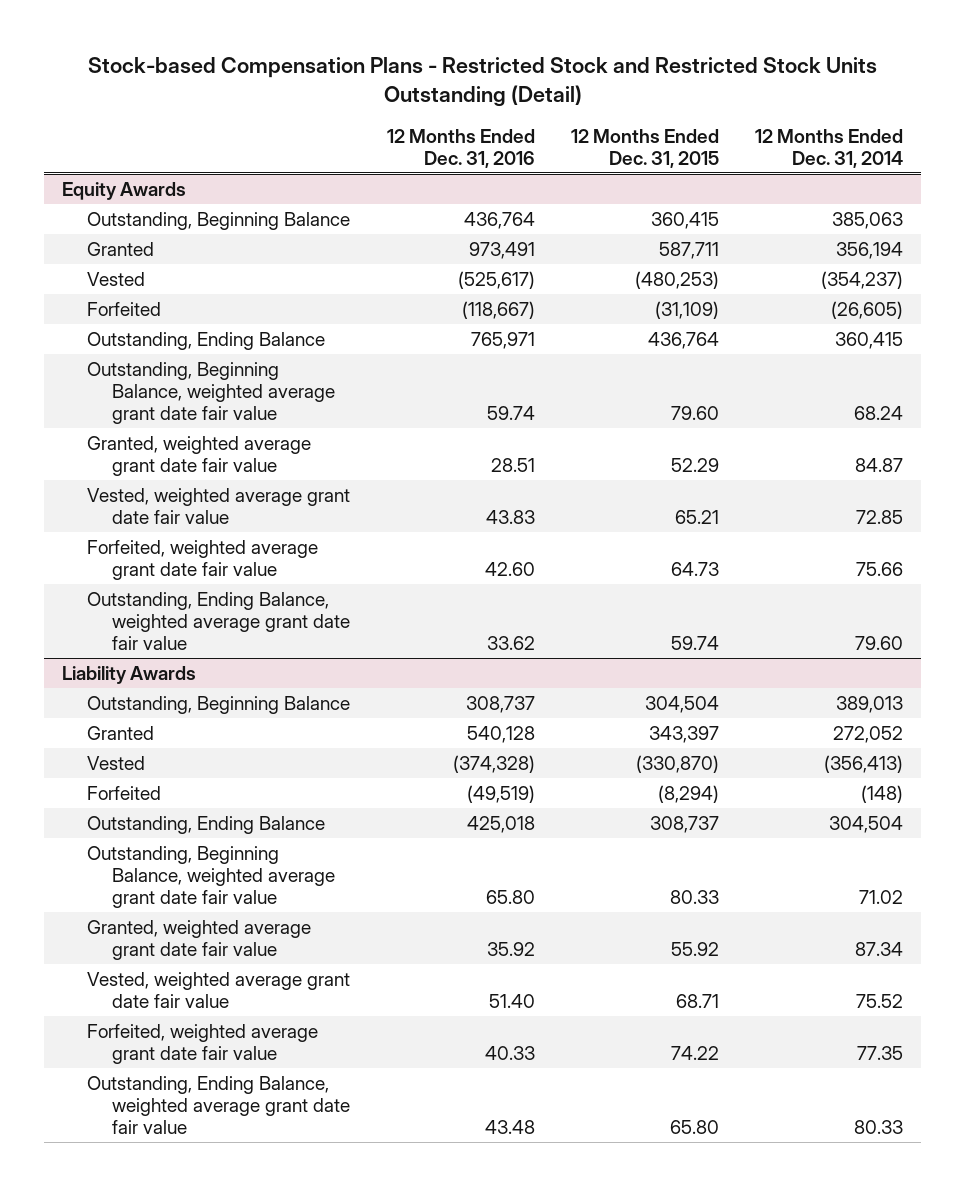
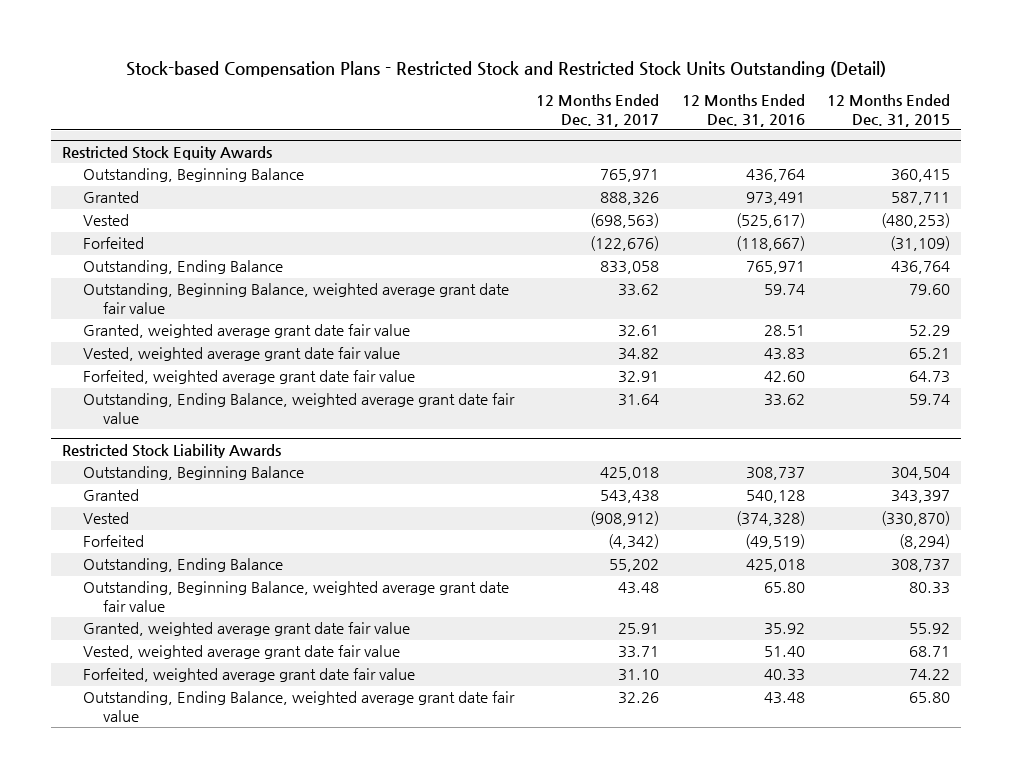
[755,128,904,168] 12 Months Ended Dec. 31, 2014 -> none
none -> [536,93,660,127] 12 Months Ended Dec. 31, 2017
[61,181,186,200] Equity Awards -> [62,145,273,160] Restricted Stock Equity Awards
[61,665,196,684] Liability Awards -> [62,443,282,458] Restricted Stock Liability Awards

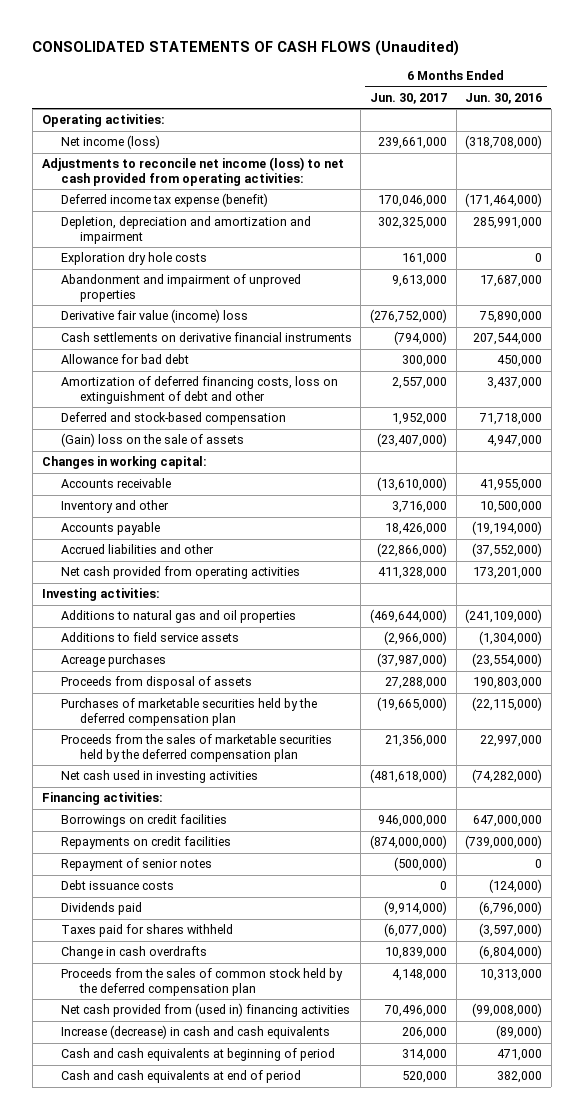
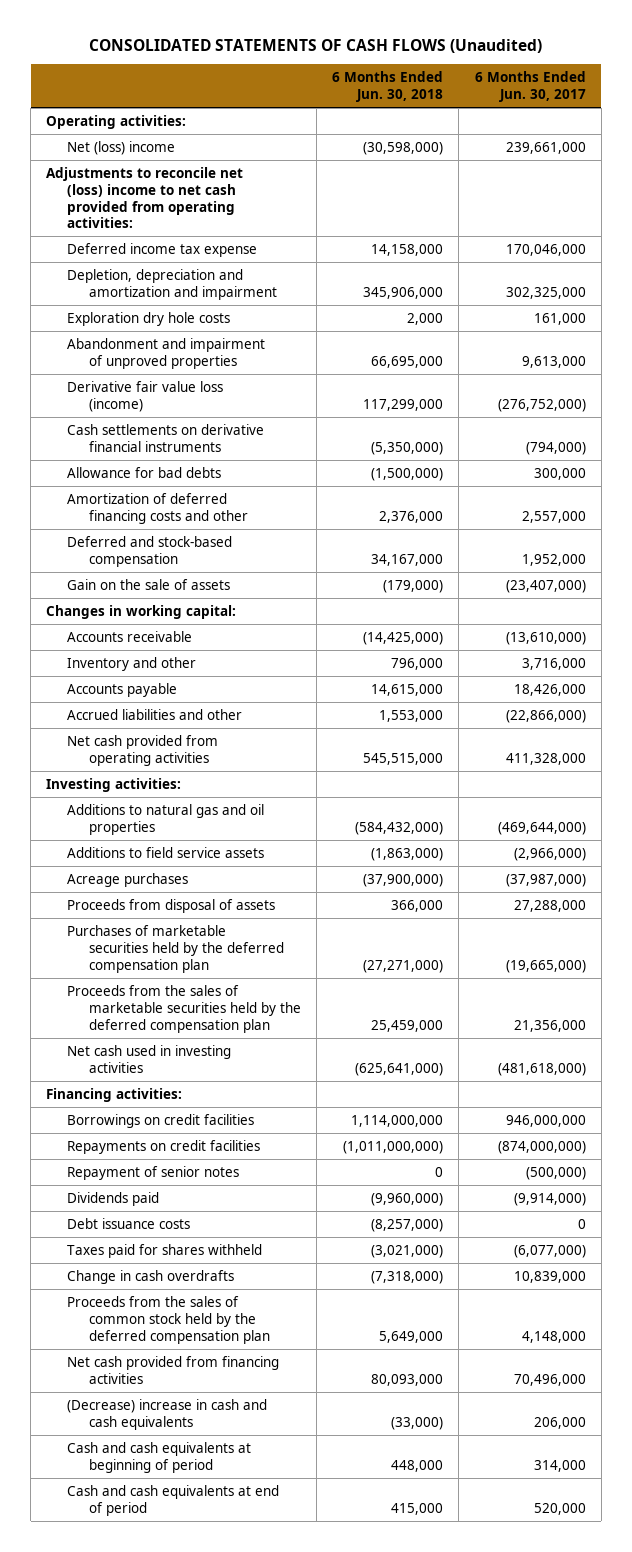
[465,92,543,104] Jun. 30, 2016 -> none
none -> [332,71,444,103] 6 Months Ended Jun. 30, 2018
[60,135,160,150] Net income (loss) -> [67,140,176,155] Net (loss) income
[41,157,344,186] Adjustments to reconcile net income (loss) to net cash provided from operating activities: -> [46,166,244,229] Adjustments to reconcile net (loss) income to net cash provided from operating activities:
[60,193,268,208] Deferred income tax expense (benefit) -> [67,242,258,257] Deferred income tax expense
[60,309,248,324] Derivative fair value (income) loss -> [67,380,224,412] Derivative fair value loss (income)
[60,354,189,365] Allowance for bad debt -> [67,466,222,478] Allowance for bad debts
[60,376,338,404] Amortization of deferred financing costs, loss on extinguishment of debt and other -> [67,492,248,524] Amortization of deferred financing costs and other
[60,433,244,448] (Gain) loss on the sale of assets -> [67,578,231,590] Gain on the sale of assets
[60,880,174,891] Debt issuance costs -> [67,1217,191,1229] Debt issuance costs
[60,1003,350,1018] Net cash provided from (used in) financing activities -> [67,1355,280,1384] Net cash provided from financing activities
[60,1025,330,1040] Increase (decrease) in cash and cash equivalents -> [67,1398,268,1430] (Decrease) increase in cash and cash equivalents

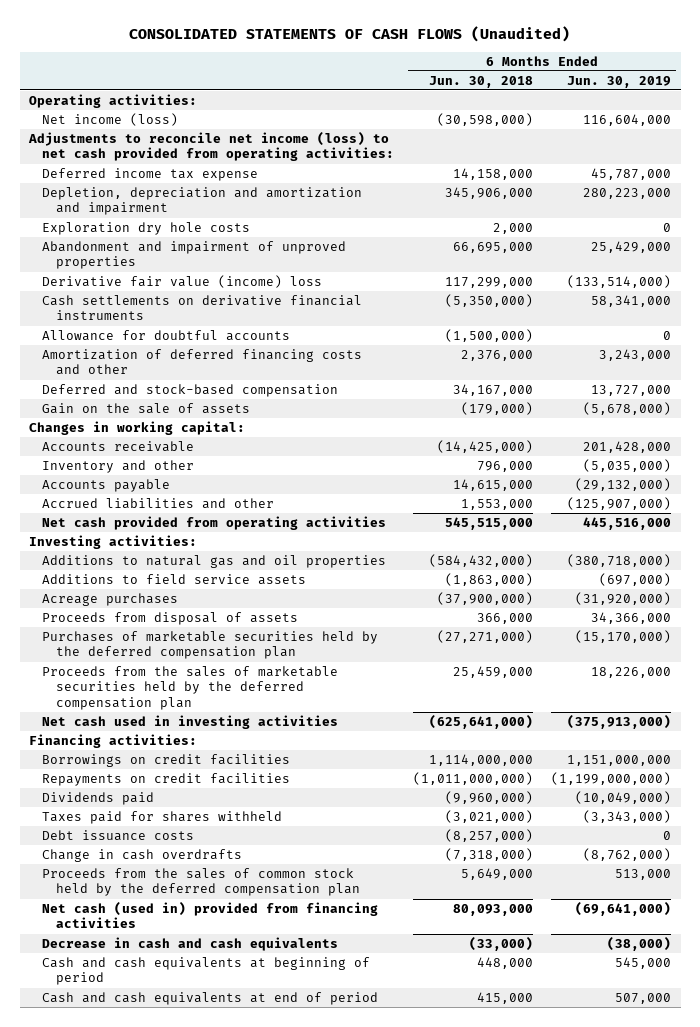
[474,71,586,103] 6 Months Ended Jun. 30, 2017 -> none
none -> [567,75,672,88] Jun. 30, 2019
[67,140,176,155] Net (loss) income -> [42,112,179,126] Net income (loss)
[46,166,244,229] Adjustments to reconcile net (loss) income to net cash provided from operating activities: -> [27,131,395,162] Adjustments to reconcile net income (loss) to net cash provided from operating activities:
[67,380,224,412] Derivative fair value loss (income) -> [42,274,323,288] Derivative fair value (income) loss
[67,466,222,478] Allowance for bad debts -> none
none -> [42,329,291,341] Allowance for doubtful accounts
[67,1165,240,1180] Repayment of senior notes -> none
[67,1217,191,1229] Debt issuance costs -> [42,829,195,841] Debt issuance costs
[67,1355,280,1384] Net cash provided from financing activities -> [42,901,379,929] Net cash (used in) provided from financing activities
[67,1398,268,1430] (Decrease) increase in cash and cash equivalents -> [42,936,339,951] Decrease in cash and cash equivalents

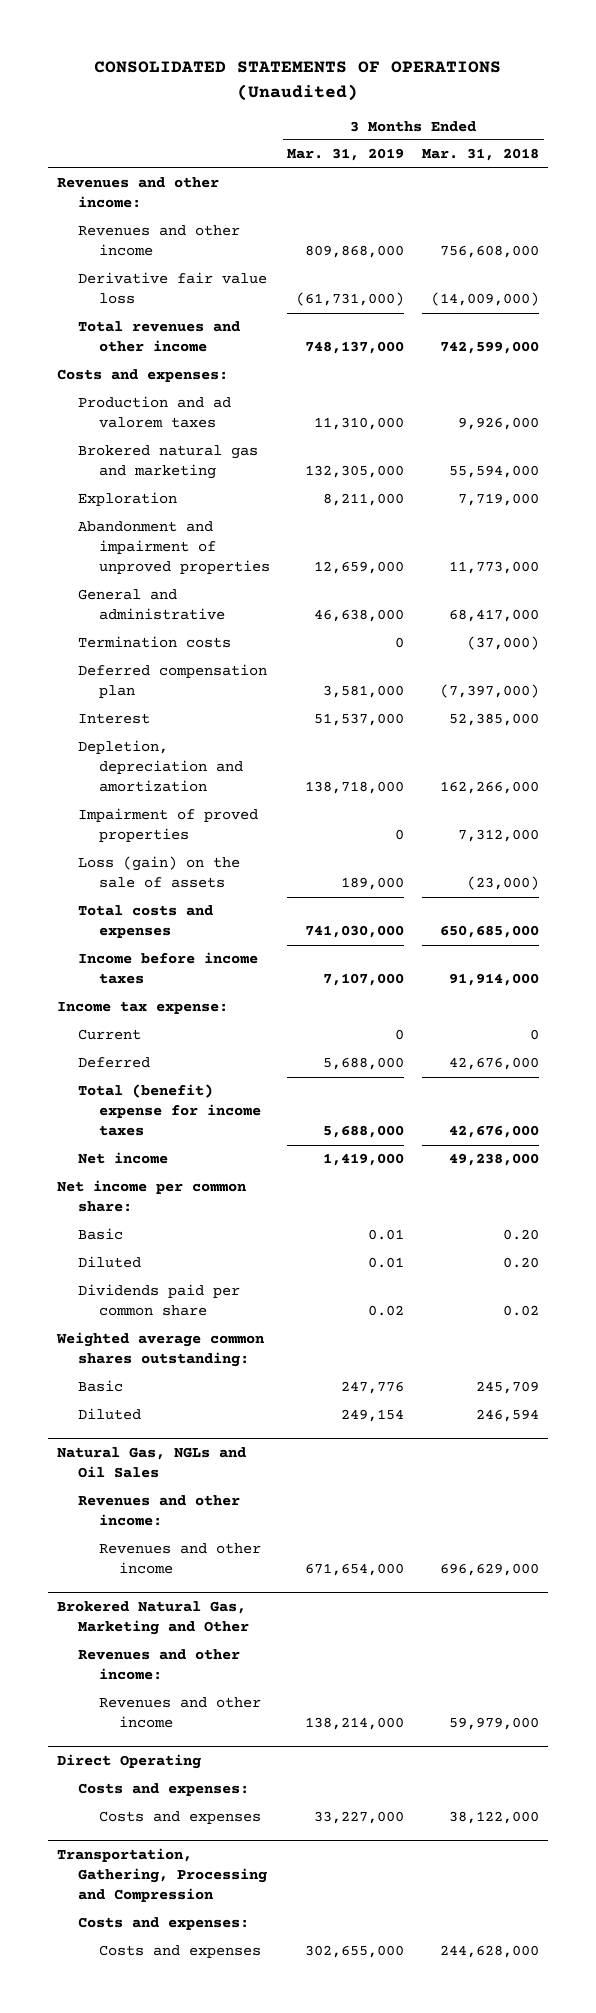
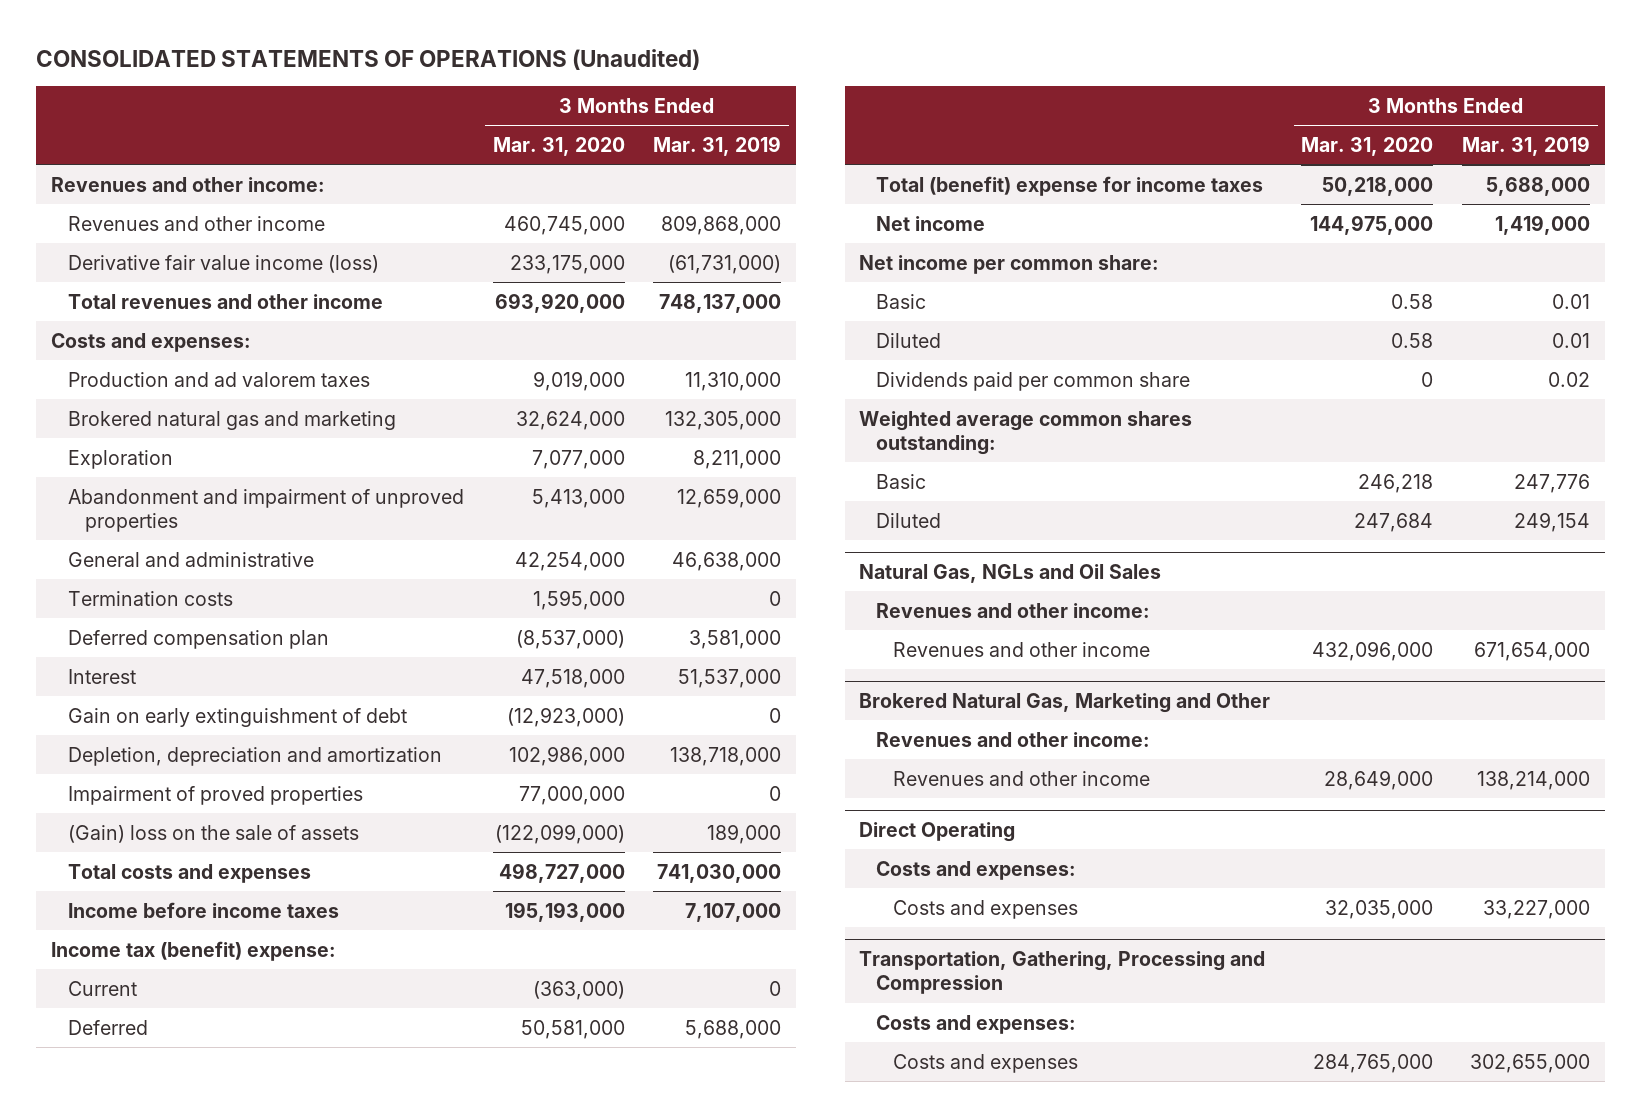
[422,148,540,162] Mar. 31, 2018 -> none
none -> [492,136,625,156] Mar. 31, 2020
[77,272,267,305] Derivative fair value loss -> [67,254,379,273] Derivative fair value income (loss)
none -> [67,707,407,727] Gain on early extinguishment of debt
[77,856,240,889] Loss (gain) on the sale of assets -> [67,824,359,843] (Gain) loss on the sale of assets
[56,1001,228,1015] Income tax expense: -> [50,940,336,961] Income tax (benefit) expense:

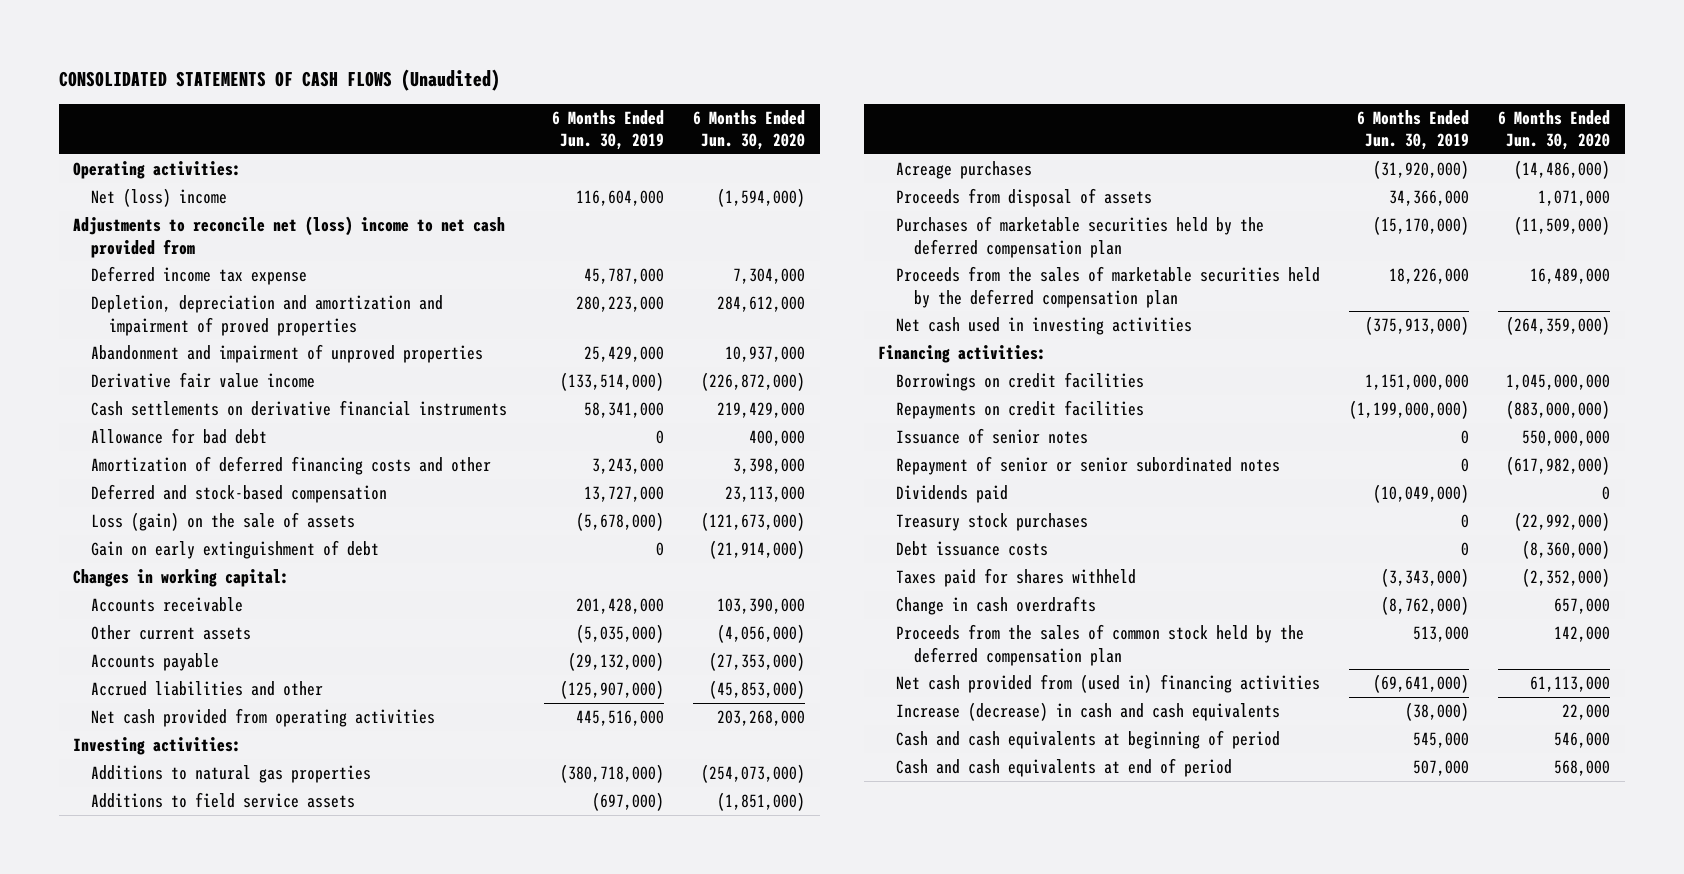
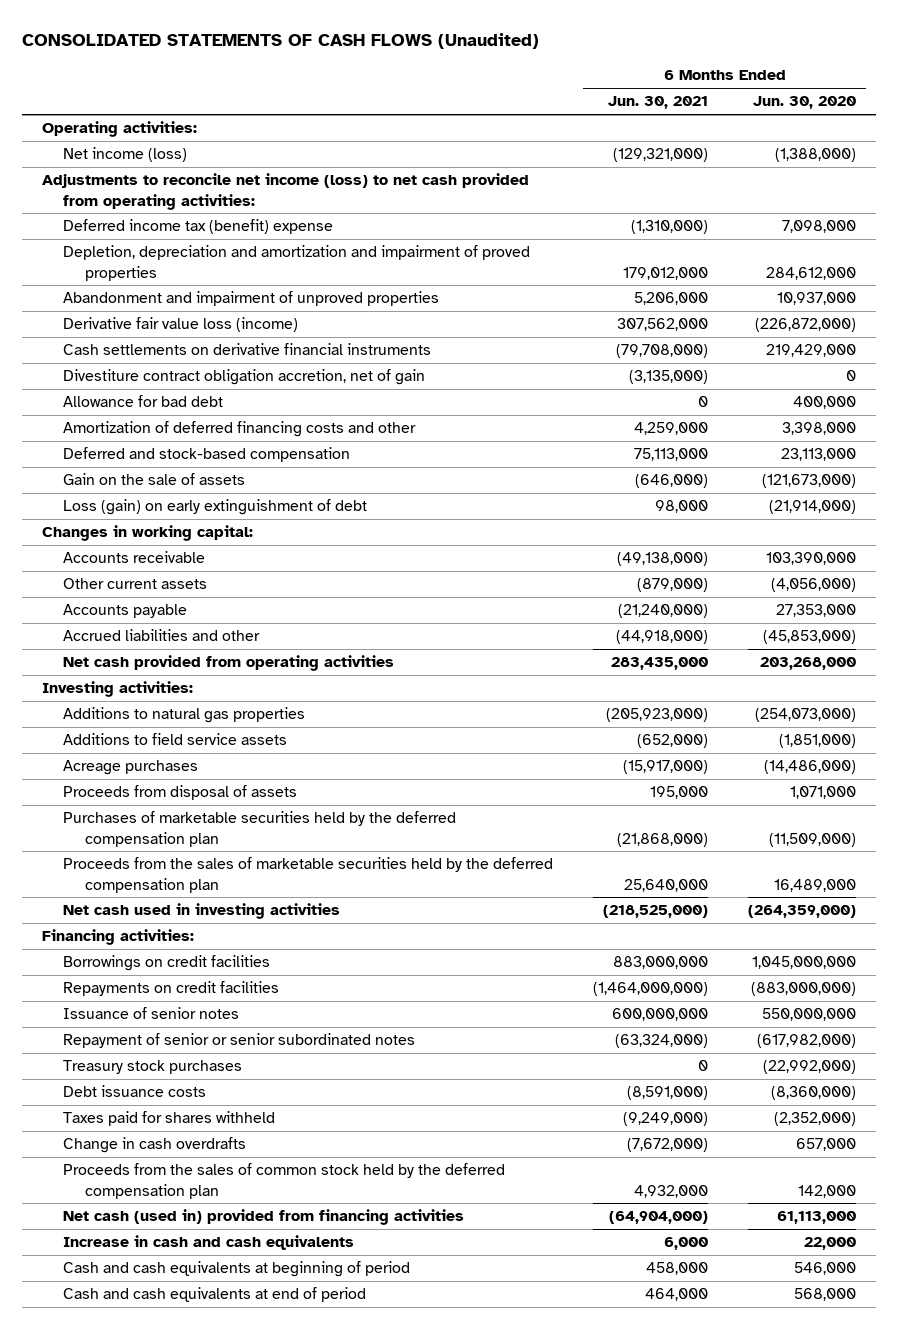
[552,109,665,151] 6 Months Ended Jun. 30, 2019 -> none
none -> [608,96,709,110] Jun. 30, 2021
[91,187,228,207] Net (loss) income -> [63,147,188,163] Net income (loss)
[717,187,806,207] (1,594,000) -> [775,148,857,163] (1,388,000)
[73,215,506,258] Adjustments to reconcile net (loss) income to net cash provided from -> [41,173,529,210] Adjustments to reconcile net income (loss) to net cash provided from operating activities:
[91,265,308,285] Deferred income tax expense -> [63,219,334,235] Deferred income tax (benefit) expense
[733,267,806,284] 7,304,000 -> [782,220,857,234] 7,098,000
[91,371,316,388] Derivative fair value income -> [63,317,299,333] Derivative fair value loss (income)
none -> [63,369,426,386] Divestiture contract obligation accretion, net of gain
[91,511,356,531] Loss (gain) on the sale of assets -> [63,473,246,486] Gain on the sale of assets
[91,539,380,559] Gain on early extinguishment of debt -> [63,499,368,516] Loss (gain) on early extinguishment of debt
[709,651,806,671] (27,353,000) -> [776,604,857,618] 27,353,000
[896,484,1009,503] Dividends paid -> none
[896,673,1321,693] Net cash provided from (used in) financing activities -> [63,1209,465,1226] Net cash (used in) provided from financing activities
[896,701,1281,721] Increase (decrease) in cash and cash equivalents -> [63,1235,355,1251] Increase in cash and cash equivalents

